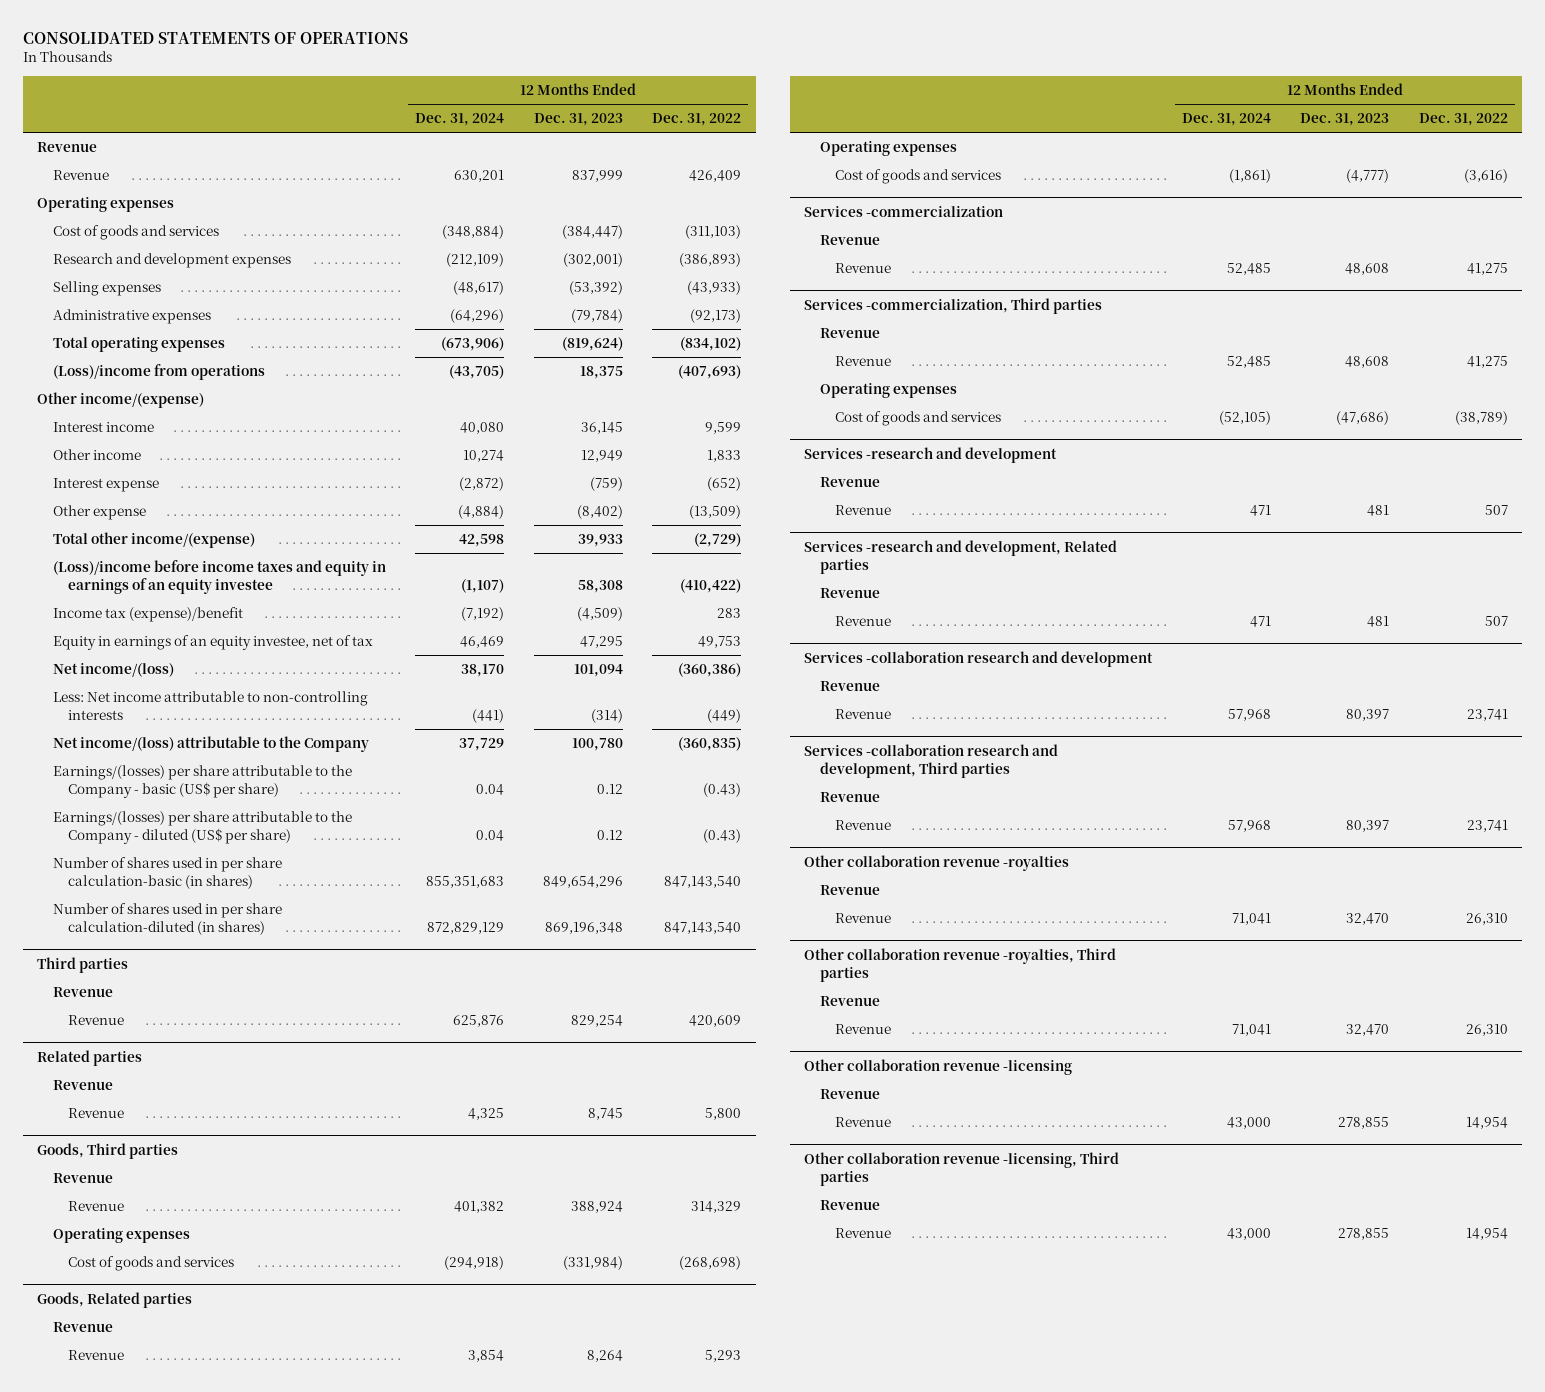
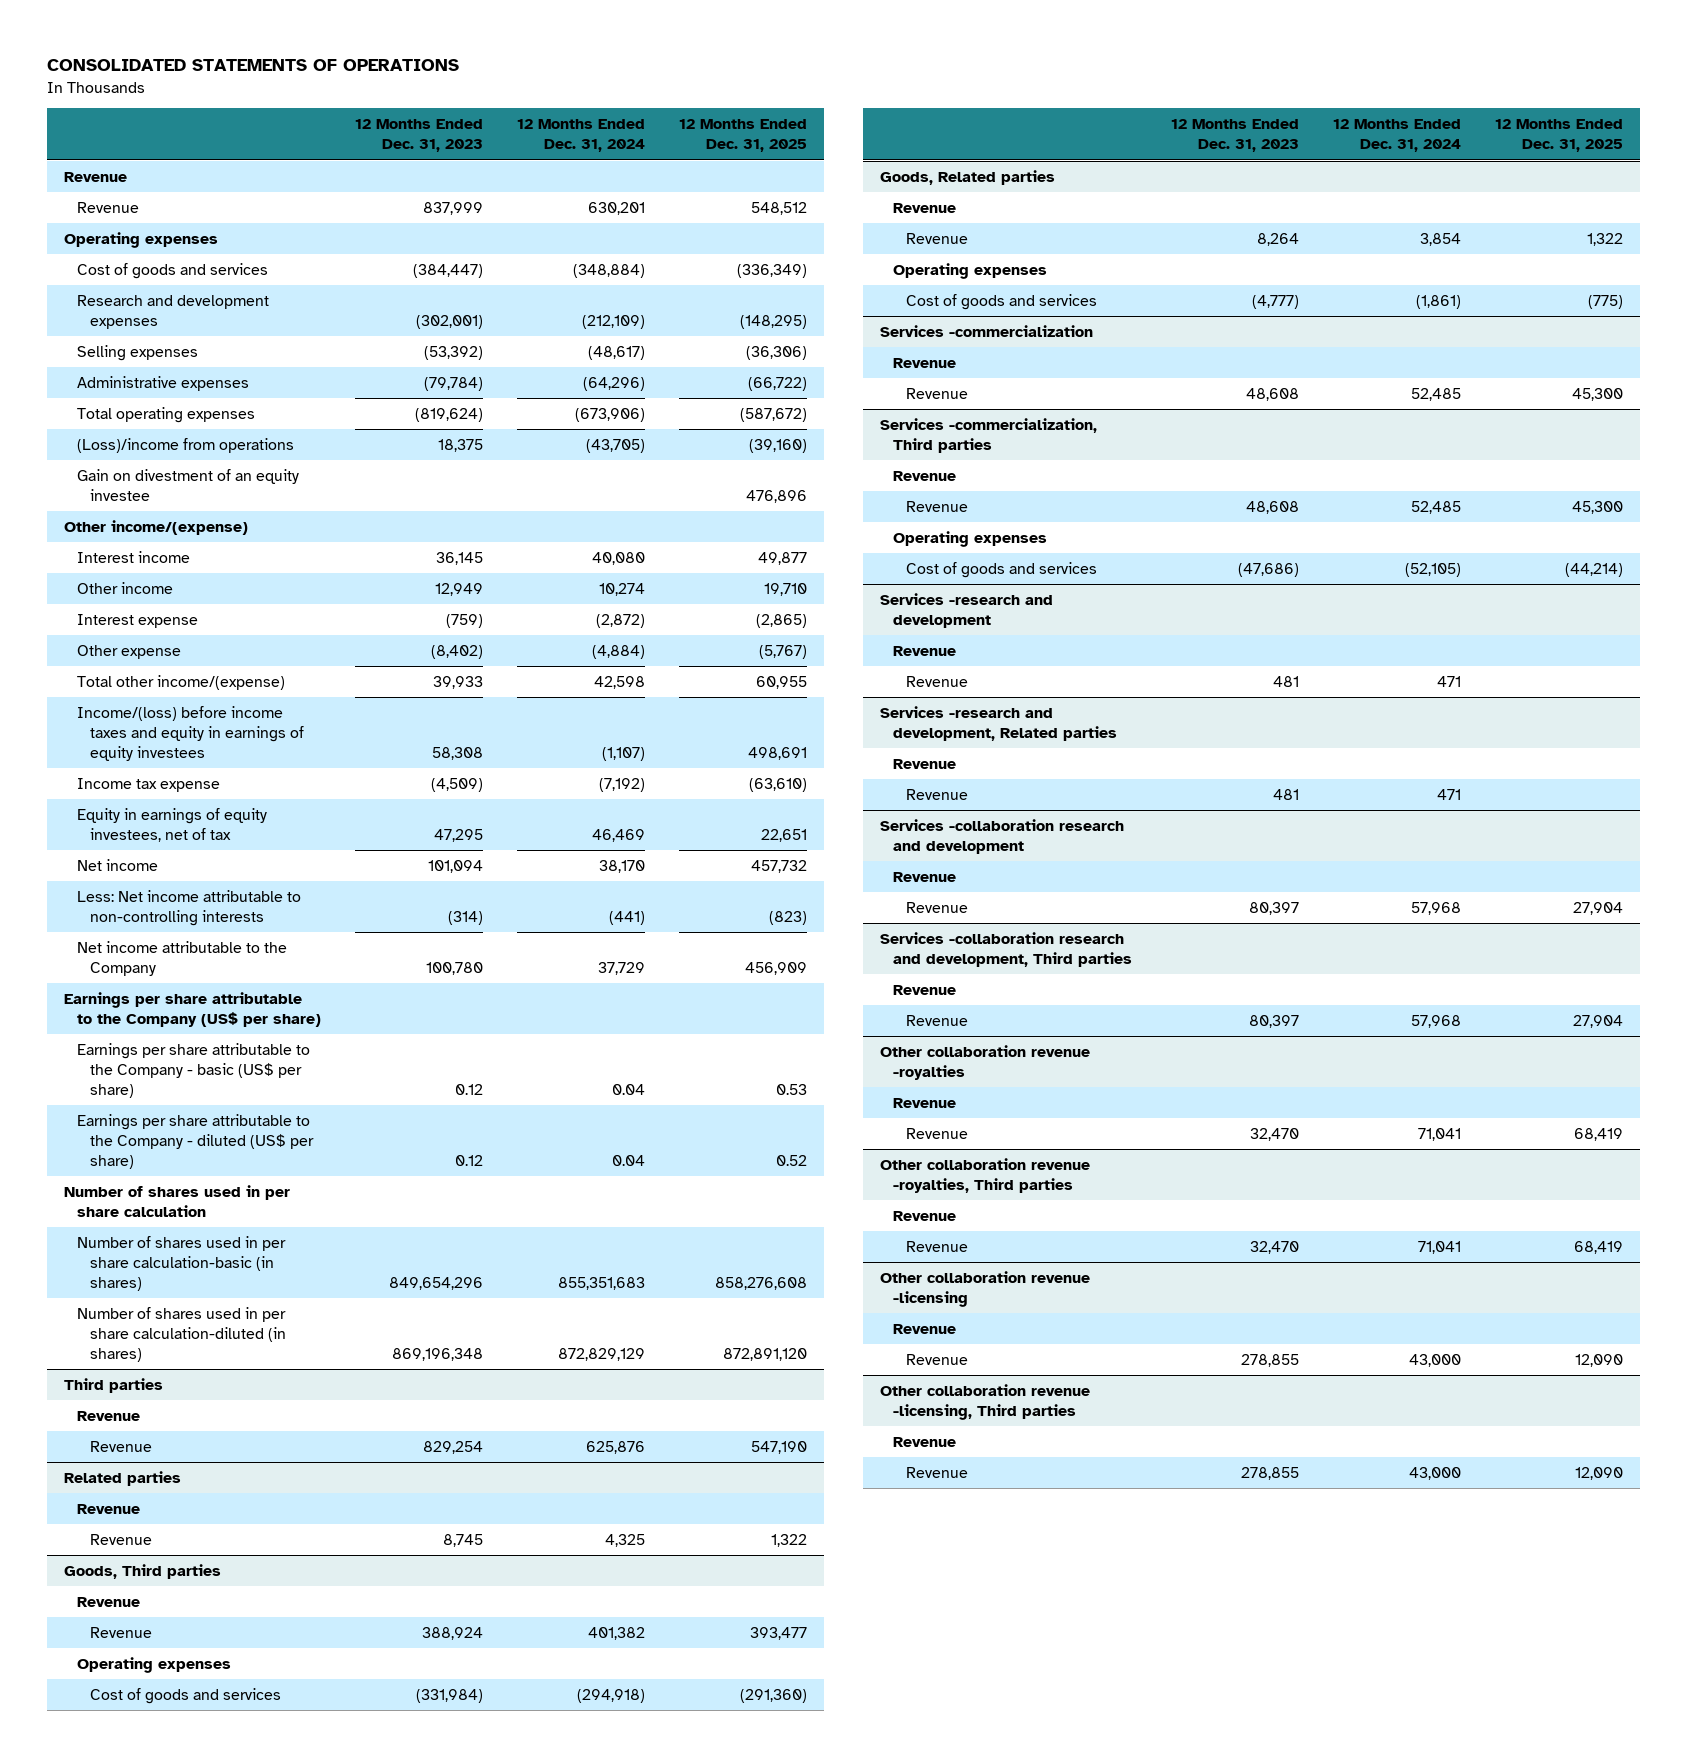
[651,113,741,127] Dec. 31, 2022 -> none
none -> [678,119,807,153] 12 Months Ended Dec. 31, 2025
none -> [76,468,299,501] Gain on divestment of an equity investee
[52,560,386,594] (Loss)/income before income taxes and equity in earnings of an equity investee -> [76,705,305,762] Income/(loss) before income taxes and equity in earnings of equity investees
[52,607,243,623] Income tax (expense)/benefit -> [76,777,220,792] Income tax expense
[52,635,373,651] Equity in earnings of an equity investee, net of tax -> [76,807,267,842] Equity in earnings of equity investees, net of tax
[52,663,174,678] Net income/(loss) -> [76,858,158,871] Net income
[52,736,369,753] Net income/(loss) attributable to the Company -> [76,940,287,976] Net income attributable to the Company
none -> [63,991,321,1027] Earnings per share attributable to the Company (US$ per share)
[52,765,352,798] Earnings/(losses) per share attributable to the Company - basic (US$ per share) -> [76,1042,310,1099] Earnings per share attributable to the Company - basic (US$ per share)
[52,811,352,844] Earnings/(losses) per share attributable to the Company - diluted (US$ per share) -> [76,1113,315,1170] Earnings per share attributable to the Company - diluted (US$ per share)
none -> [63,1184,290,1217] Number of shares used in per share calculation

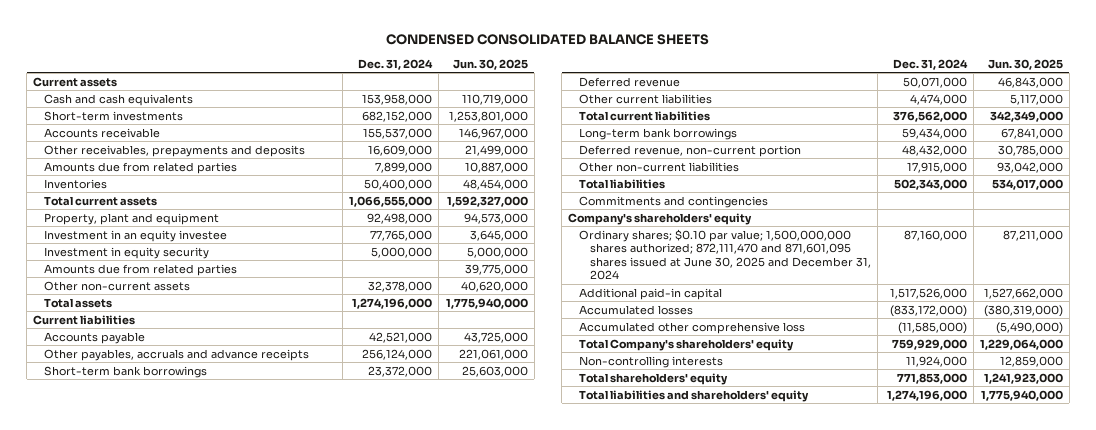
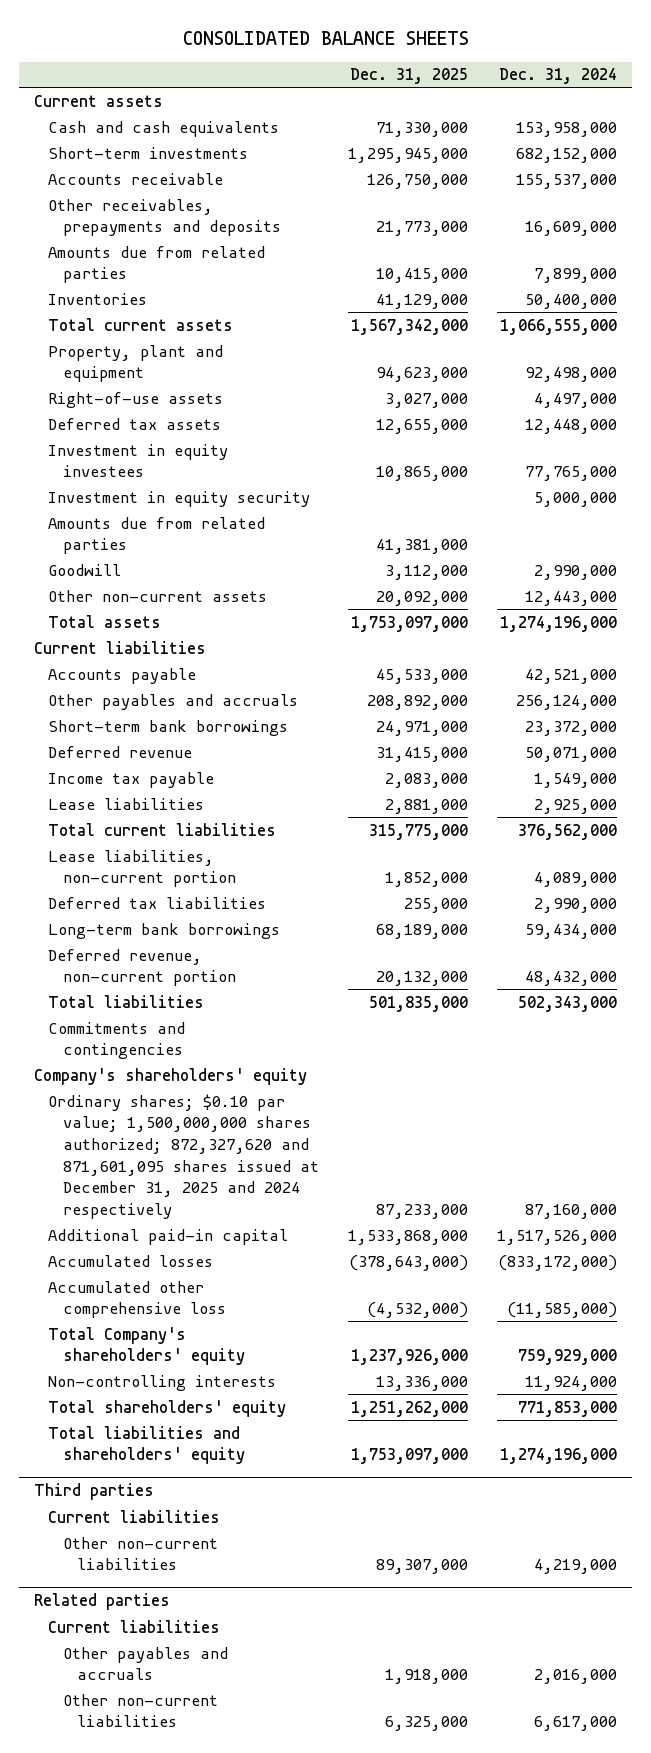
[385,34,709,46] CONDENSED CONSOLIDATED BALANCE SHEETS -> [182,30,469,45] CONSOLIDATED BALANCE SHEETS
[452,58,528,70] Jun. 30, 2025 -> none
none -> [350,68,469,85] Dec. 31, 2025
none -> [48,391,224,408] Right-of-use assets
none -> [48,417,222,430] Deferred tax assets
[43,229,227,242] Investment in an equity investee -> [48,443,229,478] Investment in equity investees
none -> [48,563,122,576] Goodwill
[367,280,432,292] 32,378,000 -> [525,590,618,606] 12,443,000
[43,348,309,361] Other payables, accruals and advance receipts -> [48,693,299,710] Other payables and accruals
[579,93,713,104] Other current liabilities -> none
none -> [48,771,215,788] Income tax payable
none -> [48,797,205,810] Lease liabilities
none -> [48,849,236,888] Lease liabilities, non-current portion
none -> [48,896,267,909] Deferred tax liabilities
[579,161,740,172] Other non-current liabilities -> none
[579,228,871,281] Ordinary shares; $0.10 par value; 1,500,000,000 shares authorized; 872,111,470 and 871,601,095 shares issued at June 30, 2025 and December 31, 2024 -> [48,1093,319,1219] Ordinary shares; $0.10 par value; 1,500,000,000 shares authorized; 872,327,620 and 871,601,095 shares issued at December 31, 2025 and 2024 respectively
none -> [33,1483,154,1501] Third parties
none -> [48,1509,221,1523] Current liabilities
none -> [62,1536,218,1571] Other non-current liabilities
none -> [33,1593,170,1611] Related parties
none -> [48,1619,221,1633] Current liabilities
none -> [62,1646,228,1681] Other payables and accruals
none -> [62,1693,218,1728] Other non-current liabilities

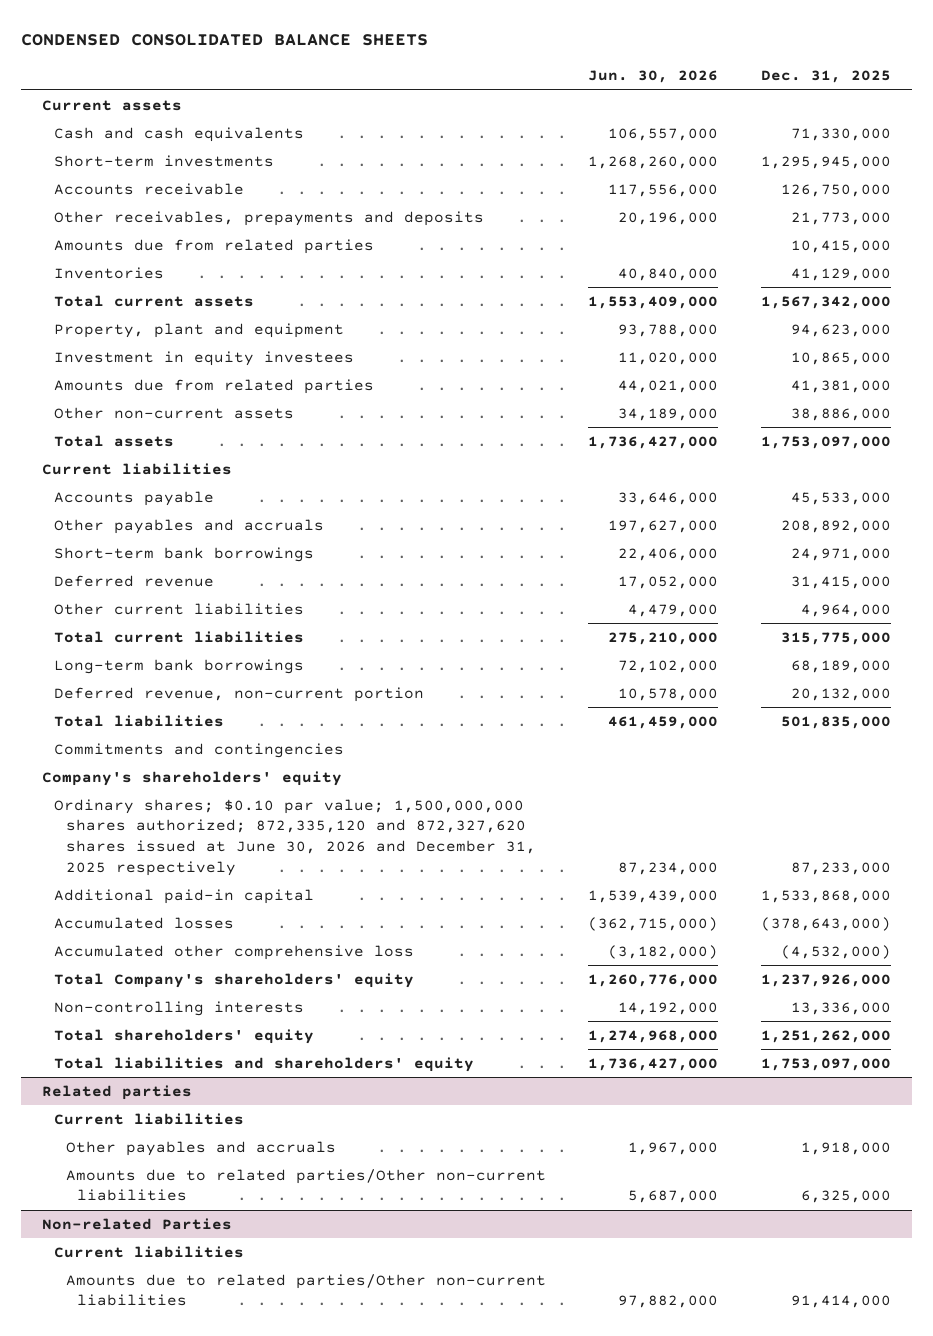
[182,30,469,45] CONSOLIDATED BALANCE SHEETS -> [20,34,428,47] CONDENSED CONSOLIDATED BALANCE SHEETS
[499,68,618,85] Dec. 31, 2024 -> none
none -> [588,70,719,84] Jun. 30, 2026
[48,391,224,408] Right-of-use assets -> none
[48,417,222,430] Deferred tax assets -> none
[48,490,311,507] Investment in equity security -> none
[48,563,122,576] Goodwill -> none
[376,590,469,606] 20,092,000 -> [790,407,891,421] 38,886,000
[48,771,215,788] Income tax payable -> none
[48,797,205,810] Lease liabilities -> none
none -> [53,602,304,615] Other current liabilities
[48,849,236,888] Lease liabilities, non-current portion -> none
[48,896,267,909] Deferred tax liabilities -> none
[48,1093,319,1219] Ordinary shares; $0.10 par value; 1,500,000,000 shares authorized; 872,327,620 and 871,601,095 shares issued at December 31, 2025 and 2024 respectively -> [53,798,536,876] Ordinary shares; $0.10 par value; 1,500,000,000 shares authorized; 872,335,120 and 872,327,620 shares issued at June 30, 2026 and December 31, 2025 respectively
[33,1483,154,1501] Third parties -> none
[48,1509,221,1523] Current liabilities -> none
[62,1536,218,1571] Other non-current liabilities -> none
[62,1693,218,1728] Other non-current liabilities -> [65,1168,546,1202] Amounts due to related parties/Other non-current liabilities
none -> [41,1217,232,1230] Non-related Parties
none -> [53,1245,244,1258] Current liabilities
none -> [65,1273,546,1307] Amounts due to related parties/Other non-current liabilities

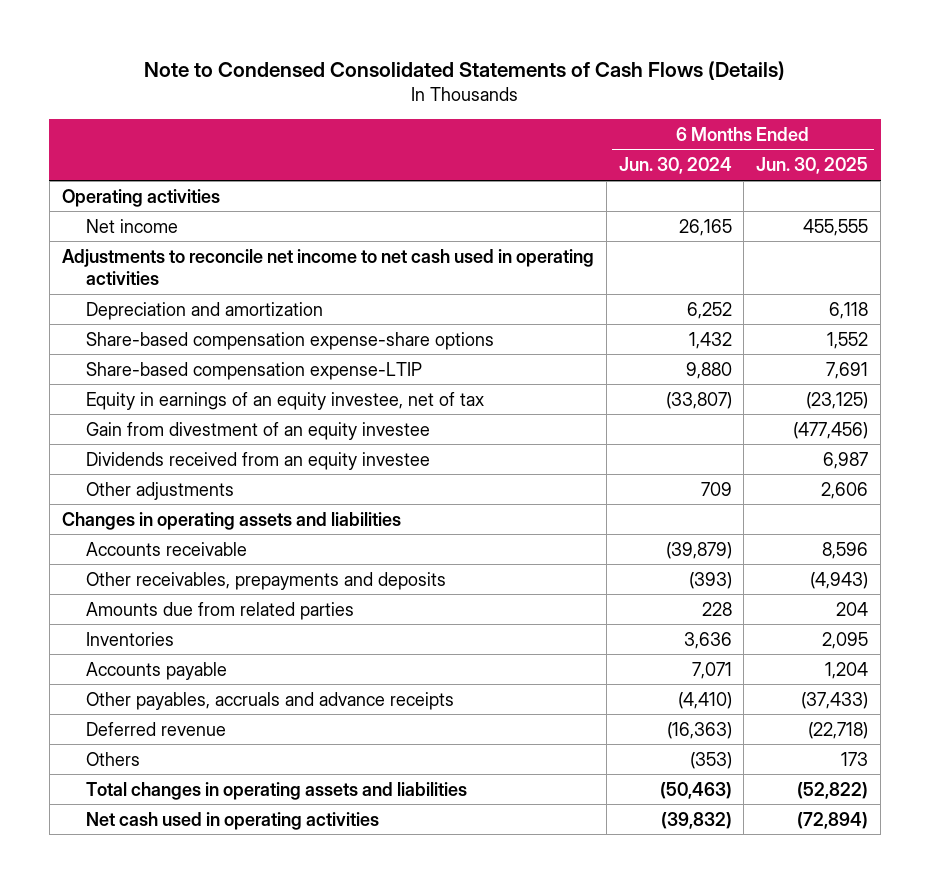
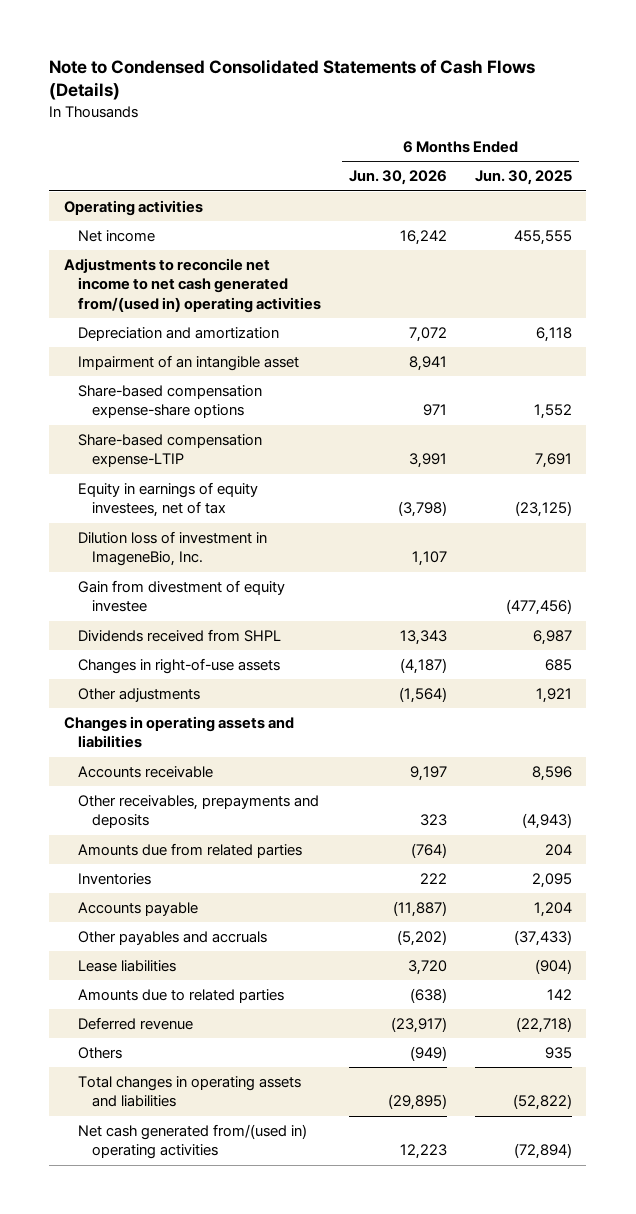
[618,157,732,175] Jun. 30, 2024 -> none
none -> [349,170,448,186] Jun. 30, 2026
[61,248,594,286] Adjustments to reconcile net income to net cash used in operating activities -> [63,258,321,313] Adjustments to reconcile net income to net cash generated from/(used in) operating activities
none -> [77,355,299,372] Impairment of an intangible asset
[85,391,484,410] Equity in earnings of an equity investee, net of tax -> [77,482,258,518] Equity in earnings of equity investees, net of tax
none -> [77,531,267,567] Dilution loss of investment in ImageneBio, Inc.
[85,421,430,440] Gain from divestment of an equity investee -> [77,580,285,613] Gain from divestment of equity investee
[85,451,430,470] Dividends received from an equity investee -> [77,629,281,643] Dividends received from SHPL
none -> [77,658,280,675] Changes in right-of-use assets
[821,481,869,499] 2,606 -> [536,688,573,704] 1,921
[85,691,454,710] Other payables, accruals and advance receipts -> [77,931,267,946] Other payables and accruals
none -> [77,960,176,973] Lease liabilities
none -> [77,989,284,1004] Amounts due to related parties
[841,751,869,766] 173 -> [545,1047,573,1060] 935
[85,811,379,830] Net cash used in operating activities -> [77,1124,307,1160] Net cash generated from/(used in) operating activities

